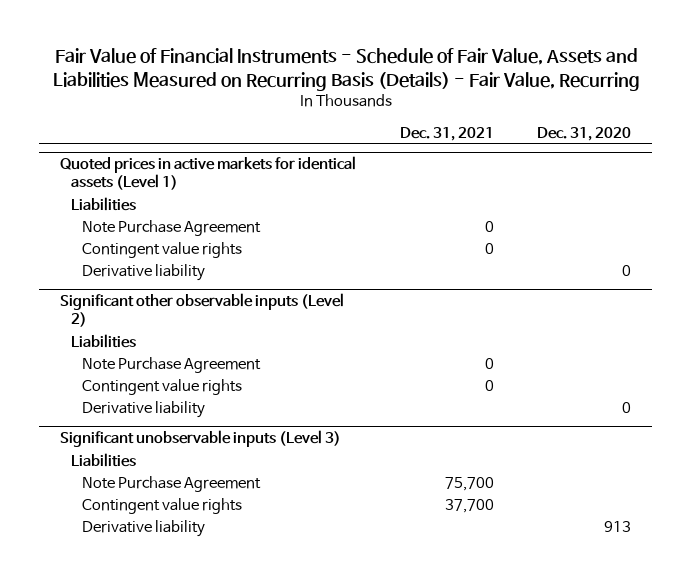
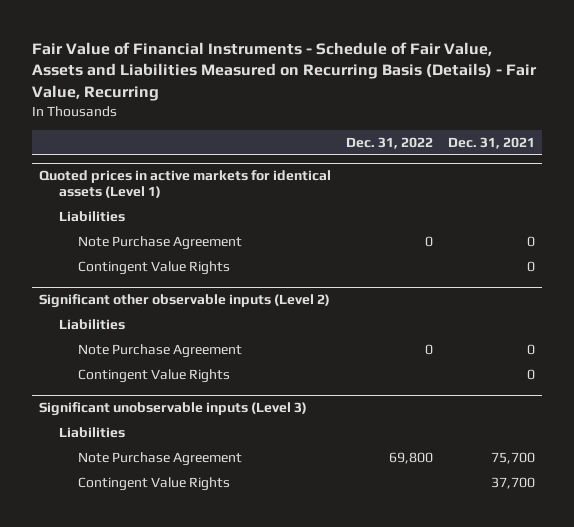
[536,126,631,141] Dec. 31, 2020 -> none
none -> [346,136,434,149] Dec. 31, 2022
[81,263,205,281] Derivative liability -> none
[81,241,242,258] Contingent value rights -> [77,260,230,275] Contingent Value Rights
[81,400,205,418] Derivative liability -> none
[81,378,242,395] Contingent value rights -> [77,368,230,383] Contingent Value Rights
[81,519,205,537] Derivative liability -> none
[81,497,242,514] Contingent value rights -> [77,476,230,491] Contingent Value Rights

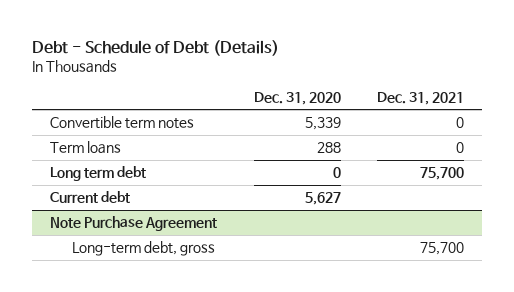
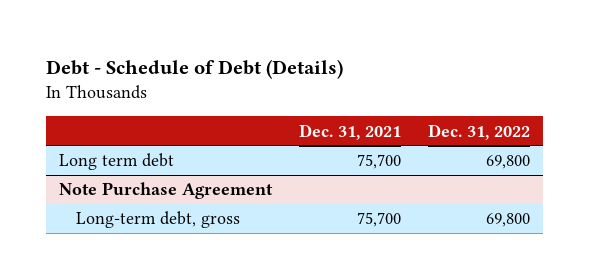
[253,91,341,105] Dec. 31, 2020 -> none
none -> [427,123,530,140] Dec. 31, 2022
[50,116,195,130] Convertible term notes -> none
[50,141,122,155] Term loans -> none
[50,191,131,204] Current debt -> none

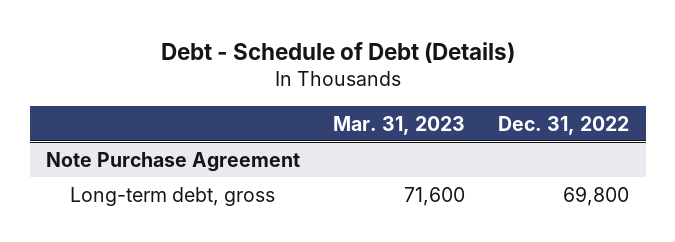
[299,123,402,140] Dec. 31, 2021 -> none
none -> [333,115,466,135] Mar. 31, 2023
[59,153,175,171] Long term debt -> none

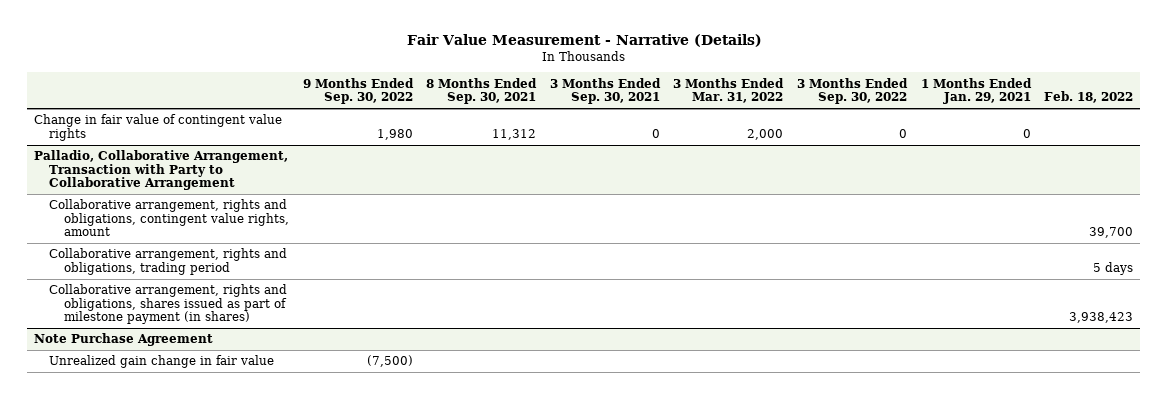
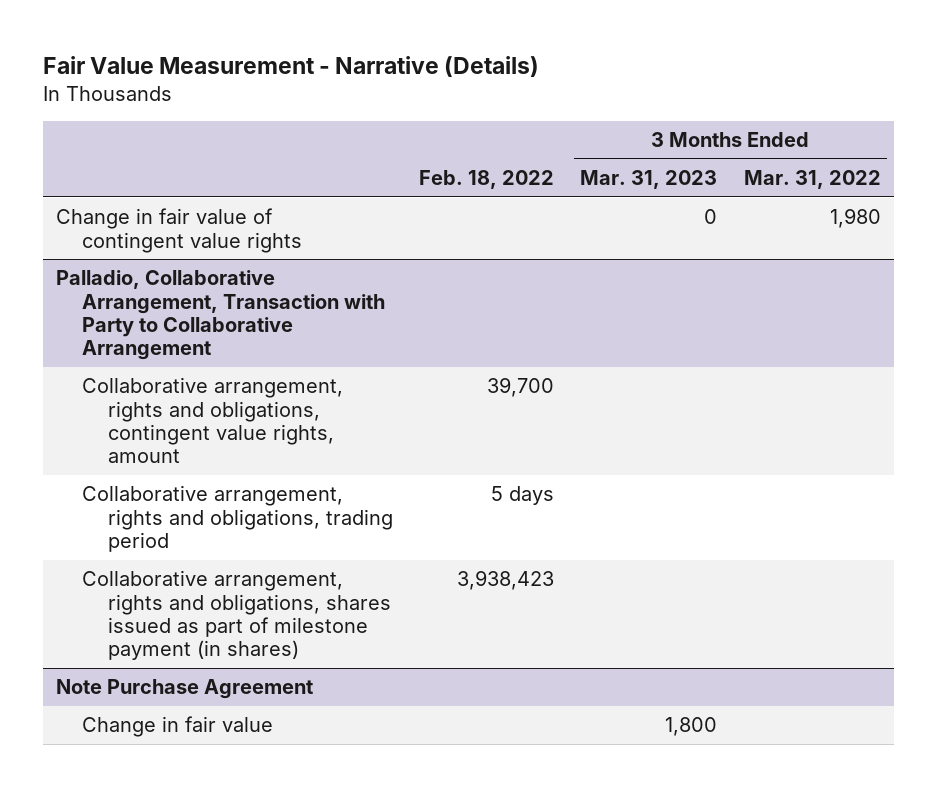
[302,77,414,105] 9 Months Ended Sep. 30, 2022 -> none
[426,77,538,105] 8 Months Ended Sep. 30, 2021 -> none
[549,77,661,105] 3 Months Ended Sep. 30, 2021 -> none
[797,77,909,105] 3 Months Ended Sep. 30, 2022 -> none
[920,77,1032,105] 1 Months Ended Jan. 29, 2021 -> none
none -> [580,170,718,190] Mar. 31, 2023
[747,128,784,140] 2,000 -> [829,208,881,229] 1,980
[49,355,275,369] Unrealized gain change in fair value -> [81,716,273,738] Change in fair value

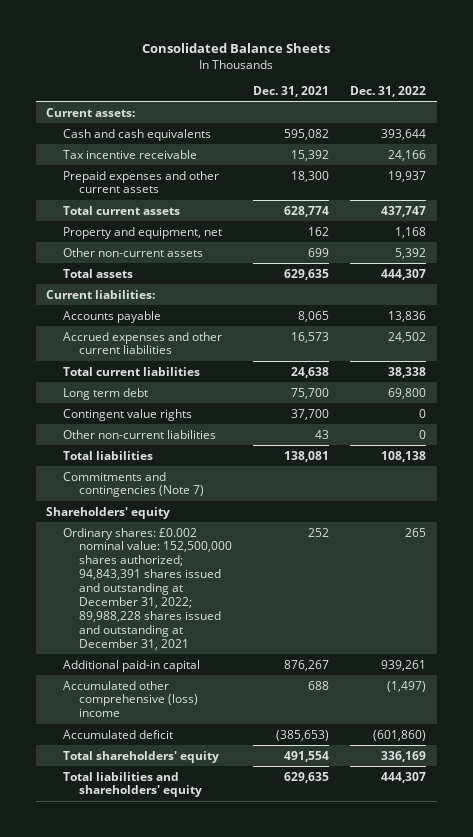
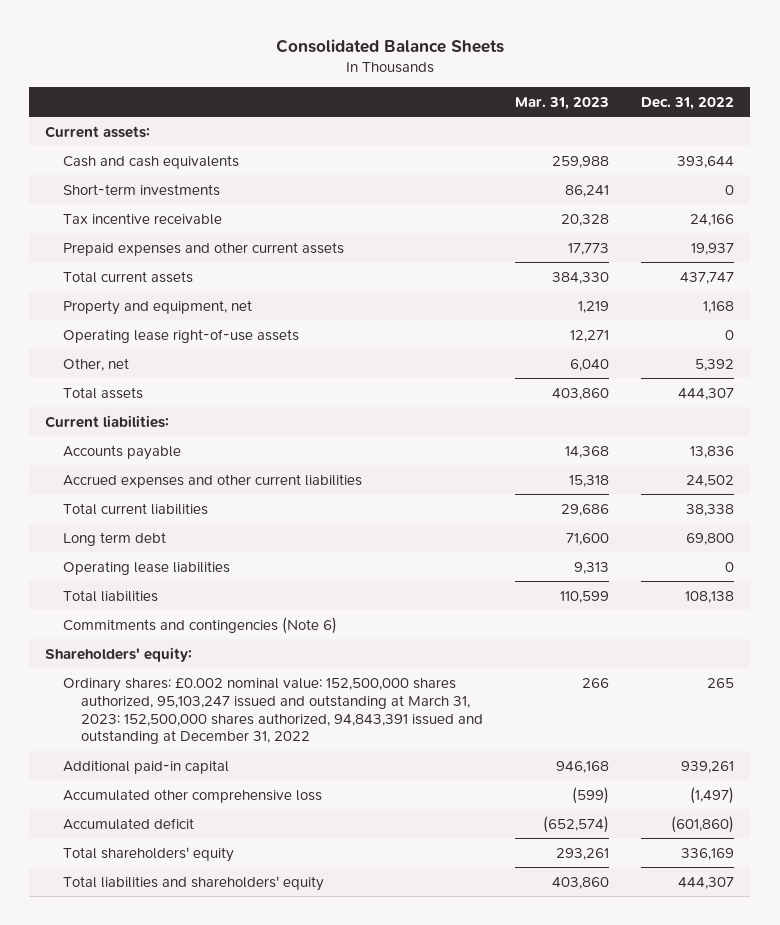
[253,85,330,97] Dec. 31, 2021 -> none
none -> [514,96,609,110] Mar. 31, 2023
none -> [63,183,221,196] Short-term investments
none -> [63,328,300,343] Operating lease right-of-use assets
[62,247,203,257] Other non-current assets -> [63,357,130,371] Other, net
[62,408,192,421] Contingent value rights -> none
[62,429,216,439] Other non-current liabilities -> none
none -> [63,560,231,575] Operating lease liabilities
[62,471,204,498] Commitments and contingencies (Note 7) -> [63,616,338,634] Commitments and contingencies (Note 6)
[46,506,171,519] Shareholders' equity -> [45,646,193,662] Shareholders' equity:
[62,527,232,650] Ordinary shares: £0.002 nominal value: 152,500,000 shares authorized; 94,843,391 shares issued and outstanding at December 31, 2022; 89,988,228 shares issued and outstanding at December 31, 2021 -> [63,677,483,745] Ordinary shares: £0.002 nominal value: 152,500,000 shares authorized, 95,103,247 issued and outstanding at March 31, 2023: 152,500,000 shares authorized, 94,843,391 issued and outstanding at December 31, 2022
[62,680,198,718] Accumulated other comprehensive (loss) income -> [63,788,323,803] Accumulated other comprehensive loss

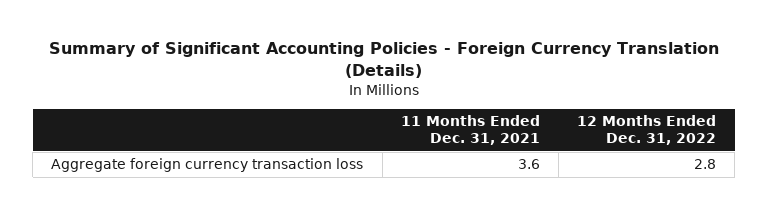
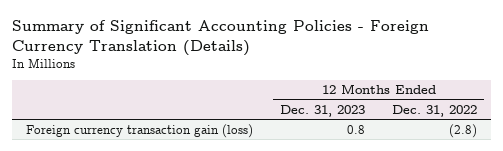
[400,115,540,146] 11 Months Ended Dec. 31, 2021 -> none
none -> [279,104,365,117] Dec. 31, 2023
[51,158,364,173] Aggregate foreign currency transaction loss -> [25,124,253,139] Foreign currency transaction gain (loss)
[694,159,717,170] 2.8 -> [449,124,478,139] (2.8)

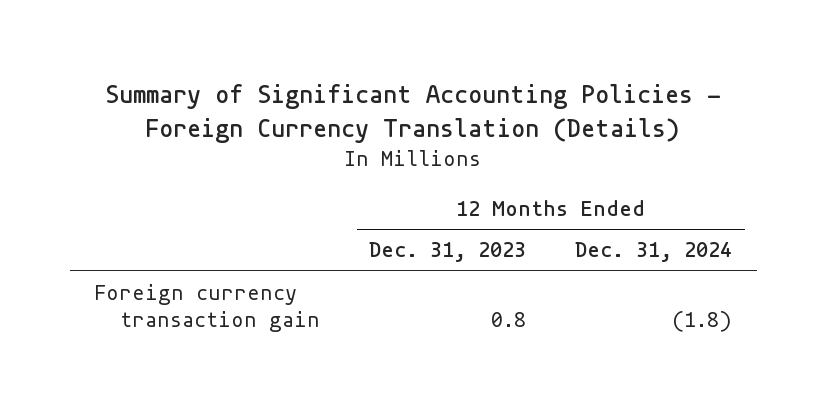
[392,104,478,117] Dec. 31, 2022 -> none
none -> [575,242,733,263] Dec. 31, 2024
[25,124,253,139] Foreign currency transaction gain (loss) -> [94,284,320,332] Foreign currency transaction gain

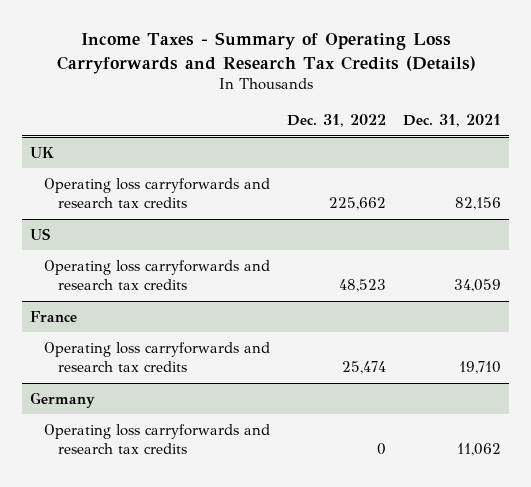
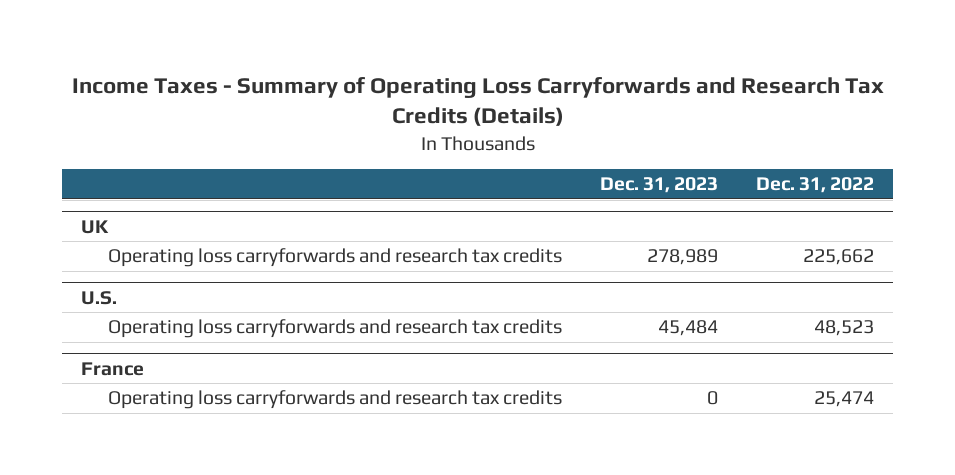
[402,114,501,128] Dec. 31, 2021 -> none
none -> [600,177,719,194] Dec. 31, 2023
[30,227,51,240] US -> [81,291,118,306] U.S.
[30,391,96,408] Germany -> none
[43,423,270,455] Operating loss carryforwards and research tax credits -> none

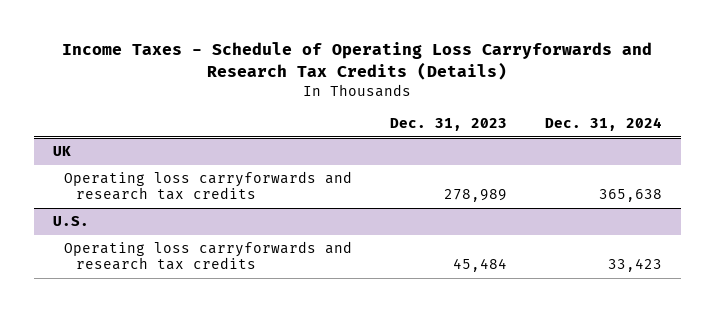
[71,76,884,127] Income Taxes - Summary of Operating Loss Carryforwards and Research Tax Credits (Details) -> [62,42,653,81] Income Taxes - Schedule of Operating Loss Carryforwards and Research Tax Credits (Details)
[756,177,875,194] Dec. 31, 2022 -> none
none -> [544,117,662,132] Dec. 31, 2024
[81,362,145,377] France -> none
[107,390,562,410] Operating loss carryforwards and research tax credits -> none

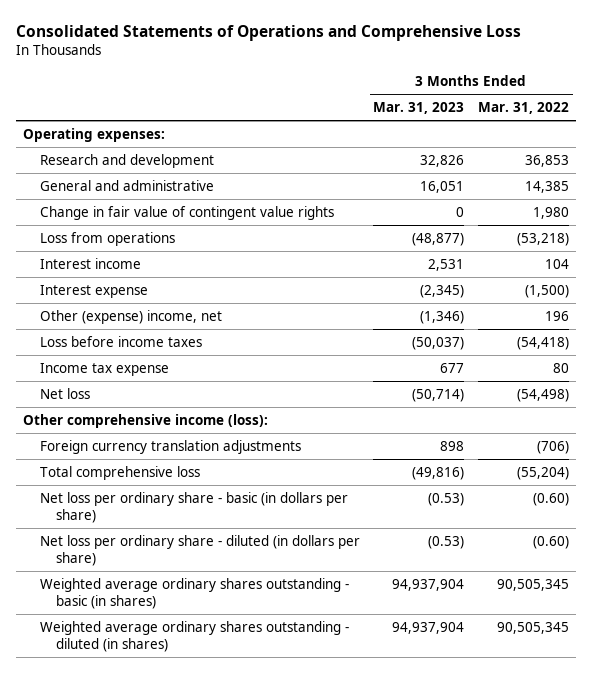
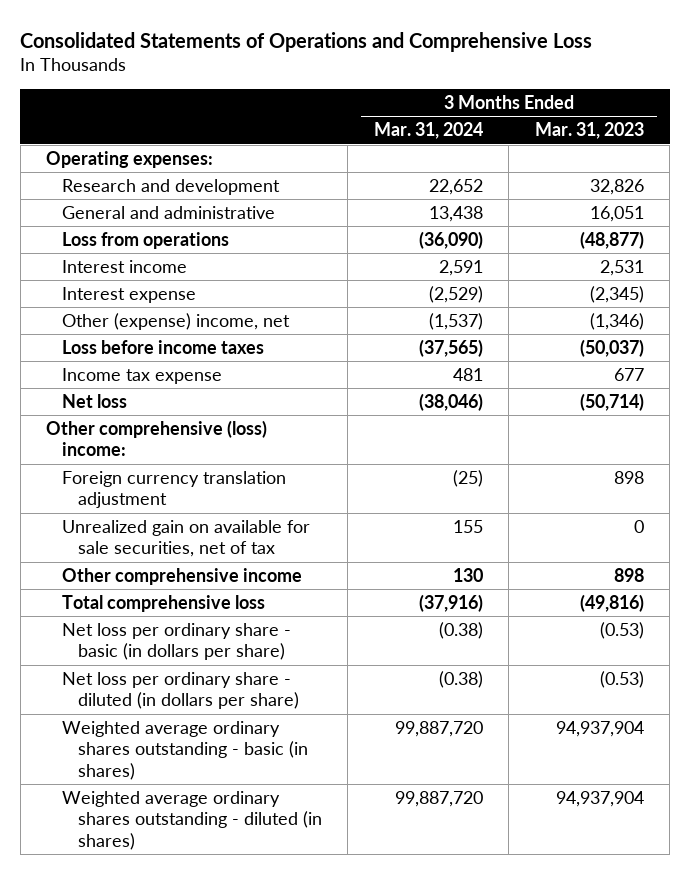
[478,101,570,114] Mar. 31, 2022 -> none
none -> [373,122,483,140] Mar. 31, 2024
[39,205,334,220] Change in fair value of contingent value rights -> none
[23,413,269,428] Other comprehensive income (loss): -> [46,420,268,457] Other comprehensive (loss) income:
[39,439,301,454] Foreign currency translation adjustments -> [61,471,286,509] Foreign currency translation adjustment
none -> [61,520,310,558] Unrealized gain on available for sale securities, net of tax
none -> [61,568,302,586] Other comprehensive income

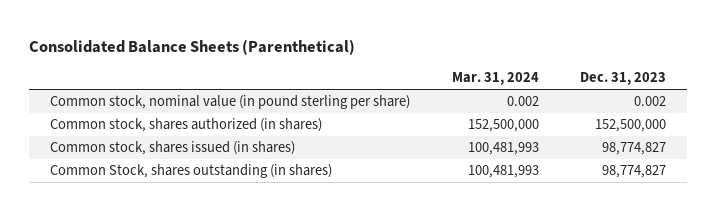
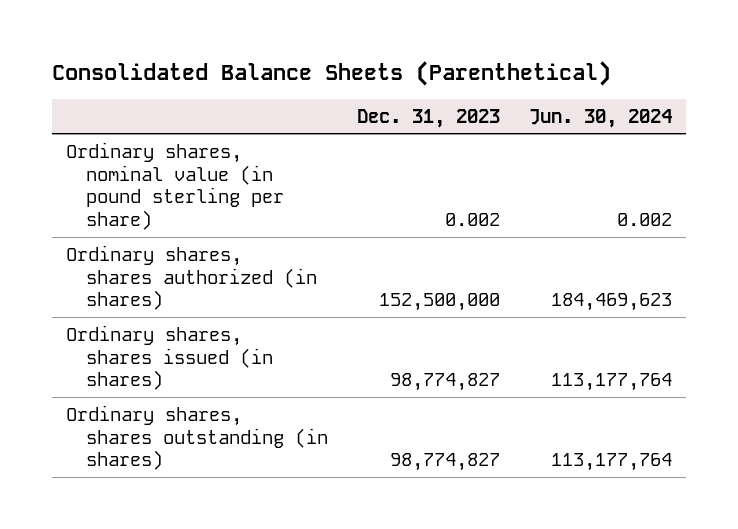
[451,72,539,86] Mar. 31, 2024 -> none
none -> [528,108,672,128] Jun. 30, 2024
[49,95,410,110] Common stock, nominal value (in pound sterling per share) -> [66,141,284,231] Ordinary shares, nominal value (in pound sterling per share)
[49,118,322,133] Common stock, shares authorized (in shares) -> [66,244,317,311] Ordinary shares, shares authorized (in shares)
[49,141,295,156] Common stock, shares issued (in shares) -> [66,324,273,391] Ordinary shares, shares issued (in shares)
[49,164,332,179] Common Stock, shares outstanding (in shares) -> [66,404,328,471] Ordinary shares, shares outstanding (in shares)

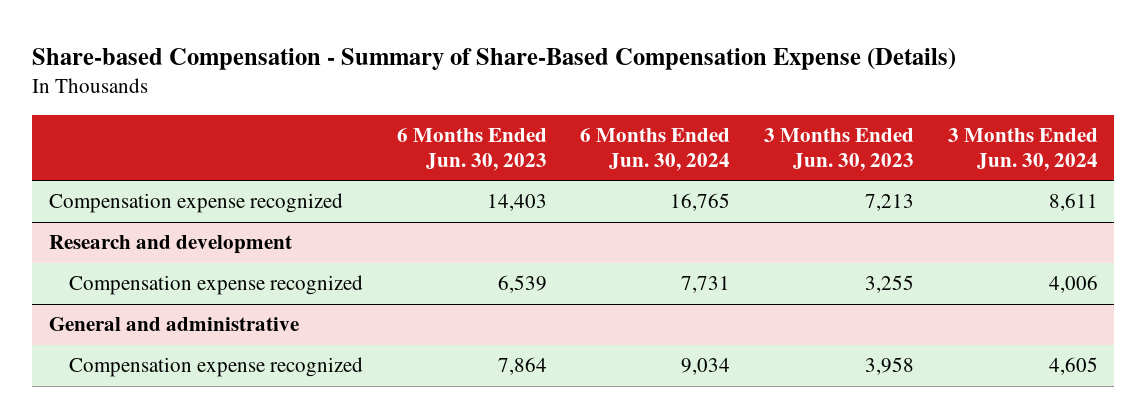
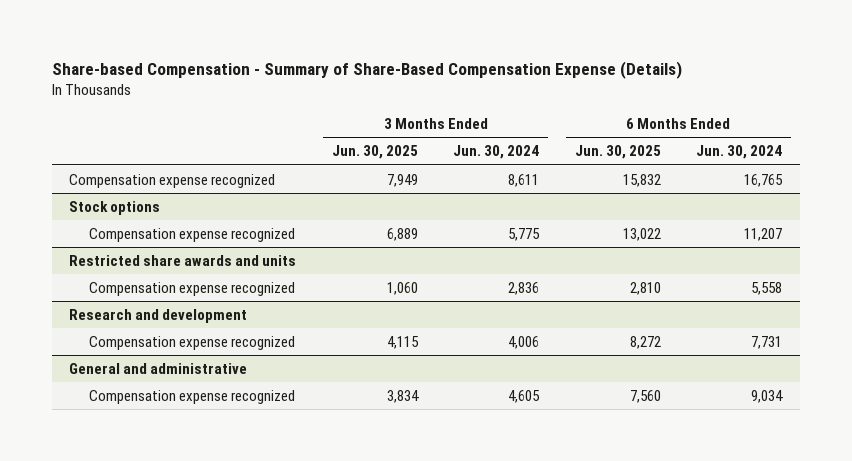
[396,128,547,171] 6 Months Ended Jun. 30, 2023 -> none
[764,128,915,171] 3 Months Ended Jun. 30, 2023 -> none
none -> [331,145,418,160] Jun. 30, 2025
none -> [574,145,661,160] Jun. 30, 2025
none -> [69,200,161,215] Stock options
none -> [89,227,296,242] Compensation expense recognized
none -> [69,254,297,266] Restricted share awards and units
none -> [89,281,296,296] Compensation expense recognized

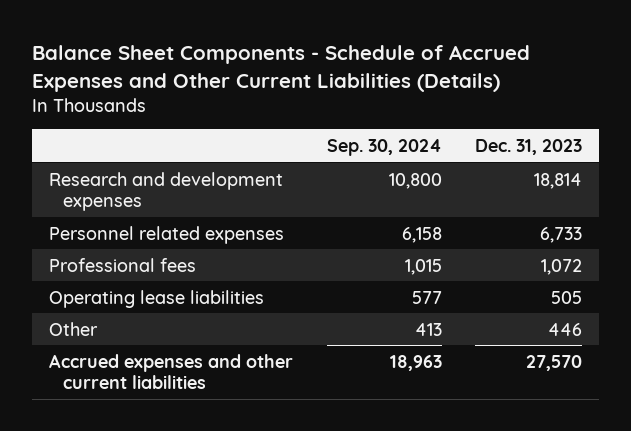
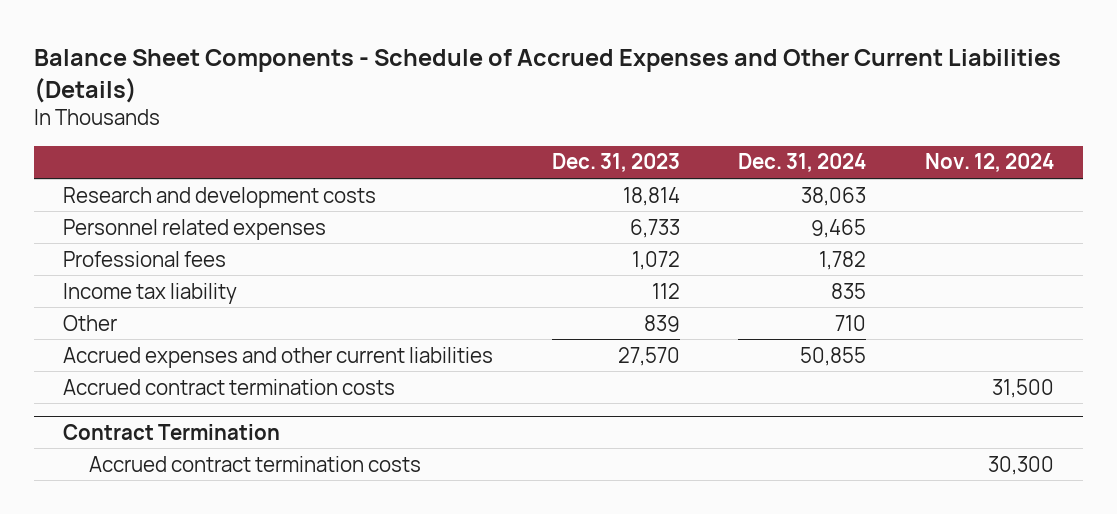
[326,138,442,156] Sep. 30, 2024 -> none
none -> [738,153,867,173] Dec. 31, 2024
none -> [924,153,1054,173] Nov. 12, 2024
[49,171,284,212] Research and development expenses -> [63,186,377,208] Research and development costs
[49,289,265,308] Operating lease liabilities -> none
none -> [63,282,238,304] Income tax liability
[548,322,583,336] 446 -> [643,314,680,332] 839
none -> [63,378,396,395] Accrued contract termination costs
none -> [63,423,281,440] Contract Termination
none -> [88,455,421,472] Accrued contract termination costs

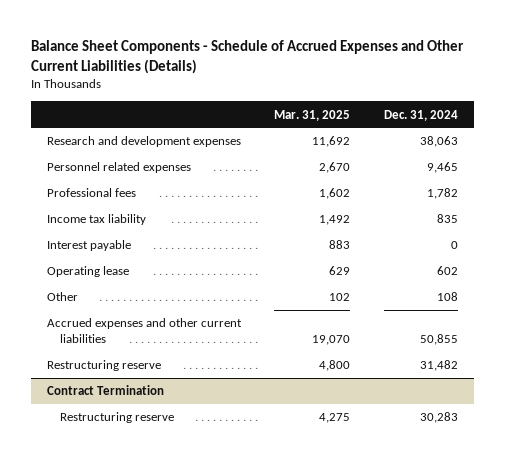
[551,153,680,173] Dec. 31, 2023 -> none
[924,153,1054,173] Nov. 12, 2024 -> none
none -> [274,109,351,121] Mar. 31, 2025
[63,186,377,208] Research and development costs -> [47,136,242,148] Research and development expenses
none -> [47,240,132,252] Interest payable
none -> [47,266,130,278] Operating lease
[835,314,867,331] 710 -> [436,292,458,302] 108
[63,378,396,395] Accrued contract termination costs -> none
none -> [47,360,162,372] Restructuring reserve
[88,455,421,472] Accrued contract termination costs -> none
none -> [59,412,174,424] Restructuring reserve

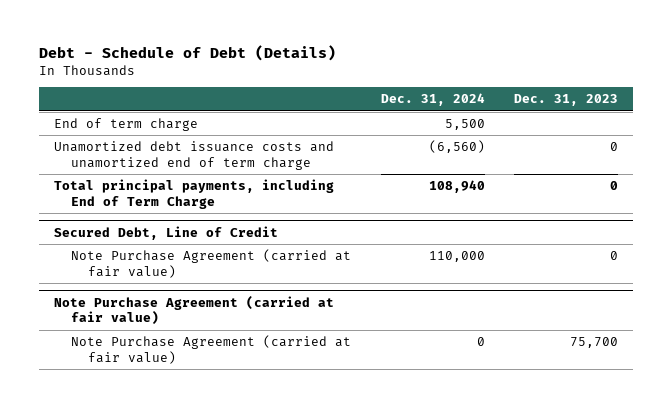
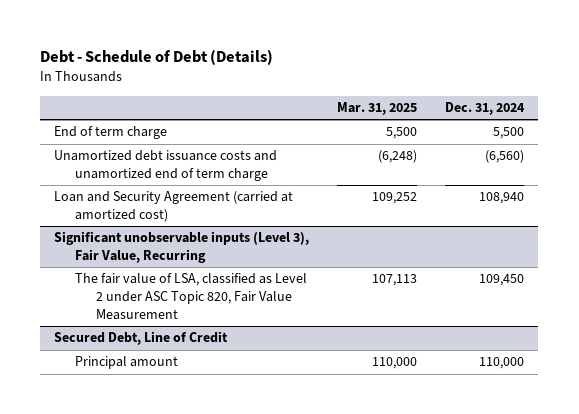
[514,94,619,107] Dec. 31, 2023 -> none
none -> [337,102,418,116] Mar. 31, 2025
[53,179,334,209] Total principal payments, including End of Term Charge -> [54,191,294,223] Loan and Security Agreement (carried at amortized cost)
none -> [54,231,310,264] Significant unobservable inputs (Level 3), Fair Value, Recurring
none -> [75,273,308,320] The fair value of LSA, classified as Level 2 under ASC Topic 820, Fair Value Measurement
[53,295,334,326] Note Purchase Agreement (carried at fair value) -> none
[70,335,351,364] Note Purchase Agreement (carried at fair value) -> none
[70,249,351,278] Note Purchase Agreement (carried at fair value) -> [75,356,179,370] Principal amount

